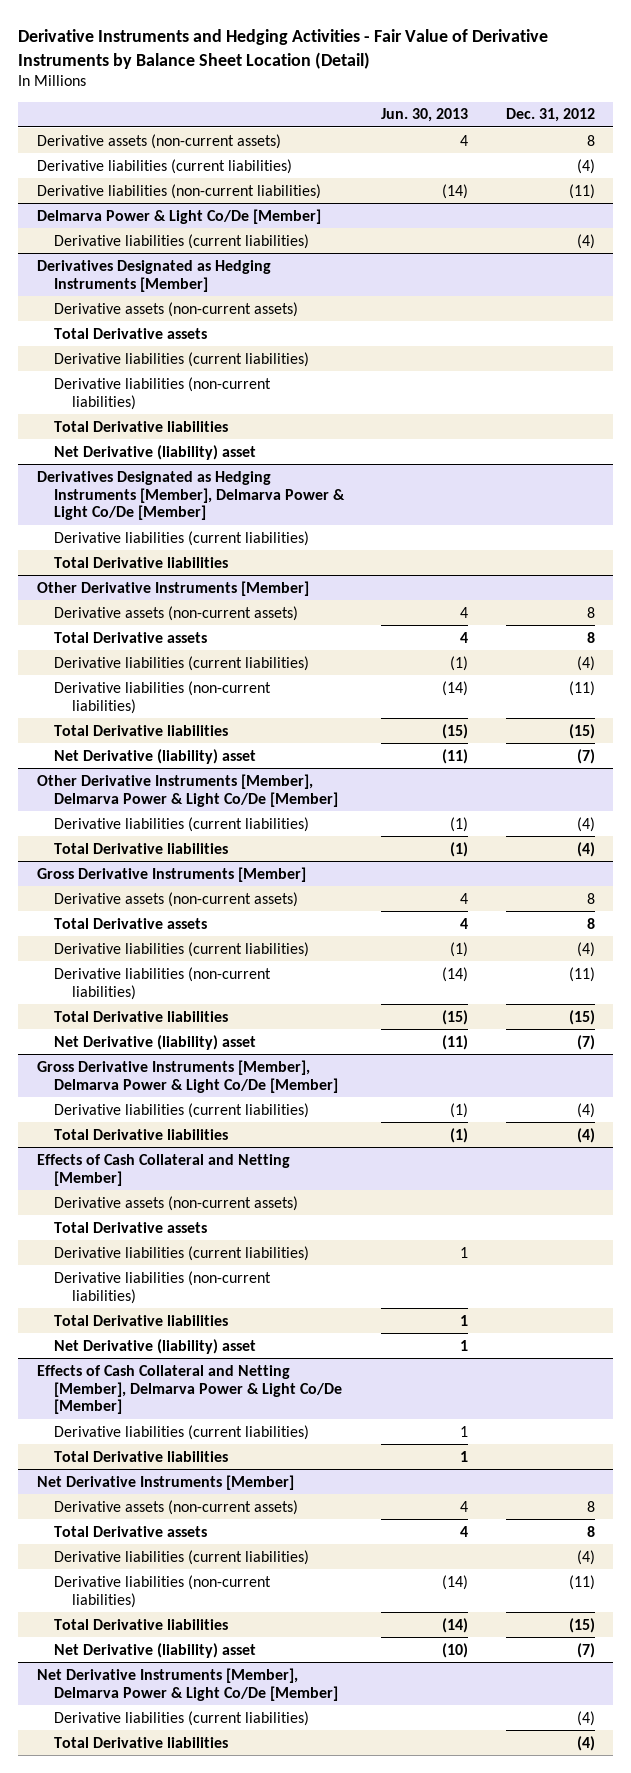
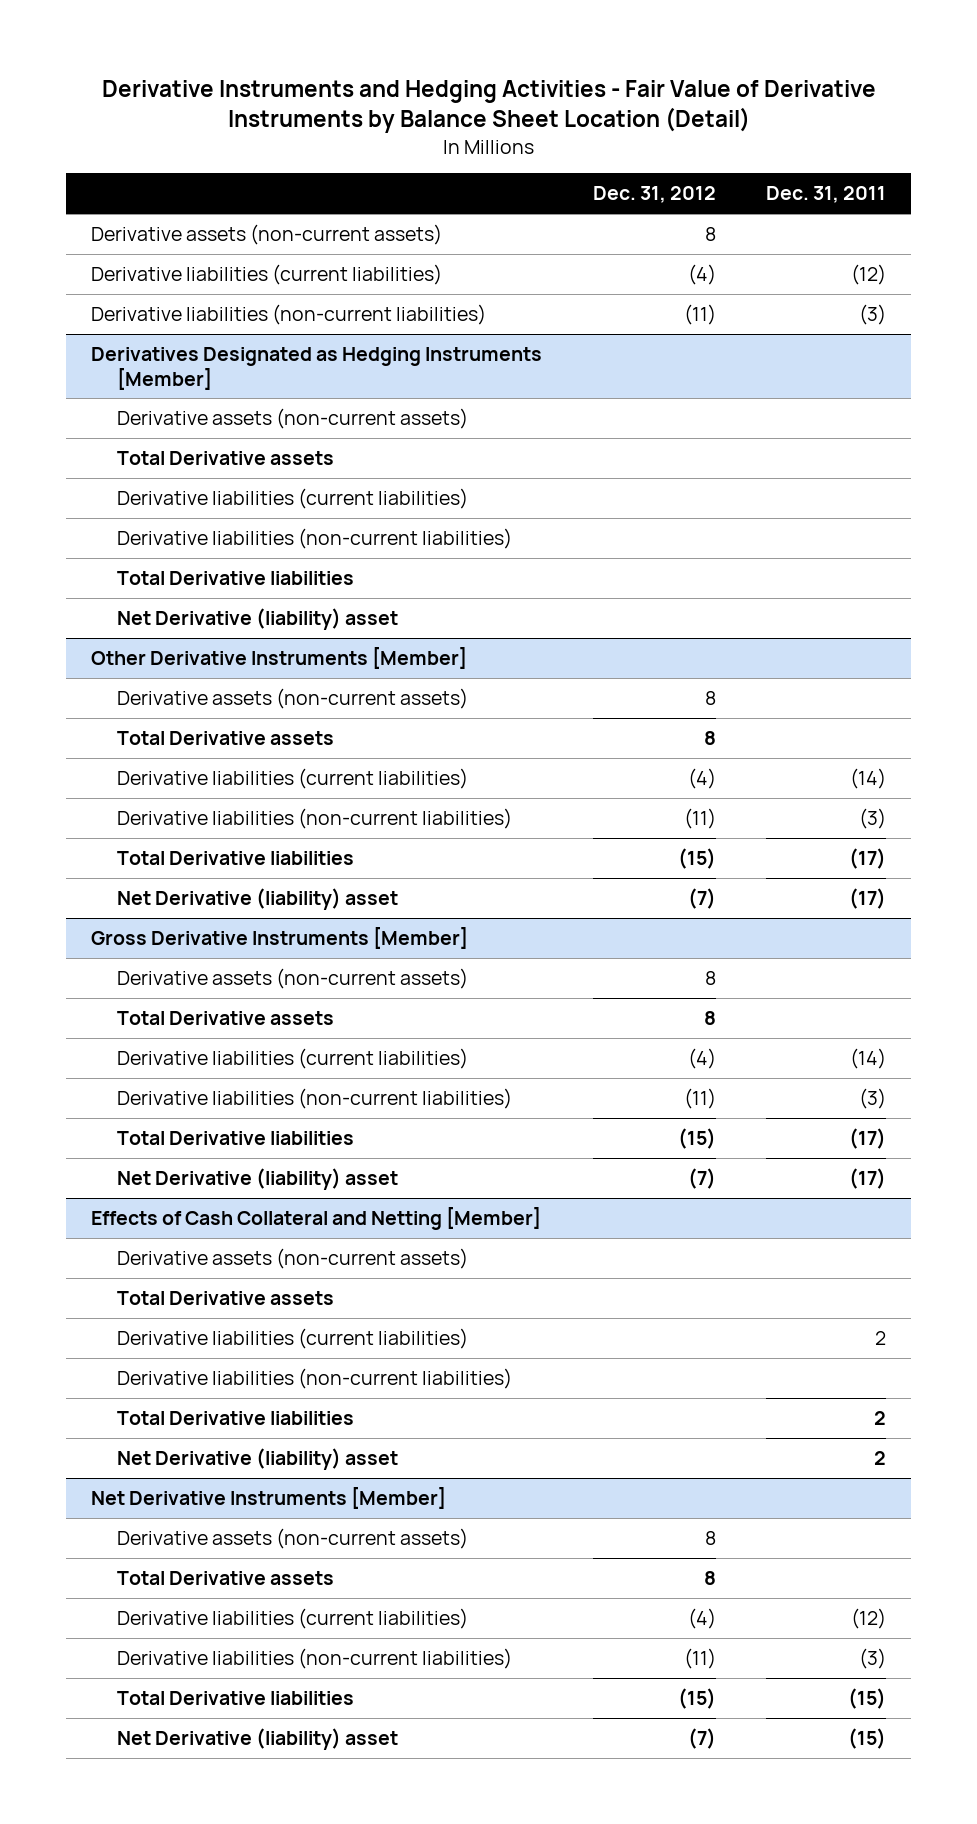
[381,108,469,123] Jun. 30, 2013 -> none
none -> [765,186,886,204] Dec. 31, 2011
[36,208,321,224] Delmarva Power & Light Co/De [Member] -> none
[54,233,310,249] Derivative liabilities (current liabilities) -> none
[36,470,346,521] Derivatives Designated as Hedging Instruments [Member], Delmarva Power & Light Co/De [Member] -> none
[54,530,310,546] Derivative liabilities (current liabilities) -> none
[54,556,229,568] Total Derivative liabilities -> none
[36,773,339,807] Other Derivative Instruments [Member], Delmarva Power & Light Co/De [Member] -> none
[54,816,310,832] Derivative liabilities (current liabilities) -> none
[54,842,229,854] Total Derivative liabilities -> none
[36,1059,339,1093] Gross Derivative Instruments [Member], Delmarva Power & Light Co/De [Member] -> none
[54,1102,310,1118] Derivative liabilities (current liabilities) -> none
[54,1128,229,1140] Total Derivative liabilities -> none
[36,1364,343,1415] Effects of Cash Collateral and Netting [Member], Delmarva Power & Light Co/De [Member] -> none
[54,1424,310,1440] Derivative liabilities (current liabilities) -> none
[54,1450,229,1462] Total Derivative liabilities -> none
[36,1667,339,1701] Net Derivative Instruments [Member], Delmarva Power & Light Co/De [Member] -> none
[54,1710,310,1726] Derivative liabilities (current liabilities) -> none
[54,1736,229,1748] Total Derivative liabilities -> none

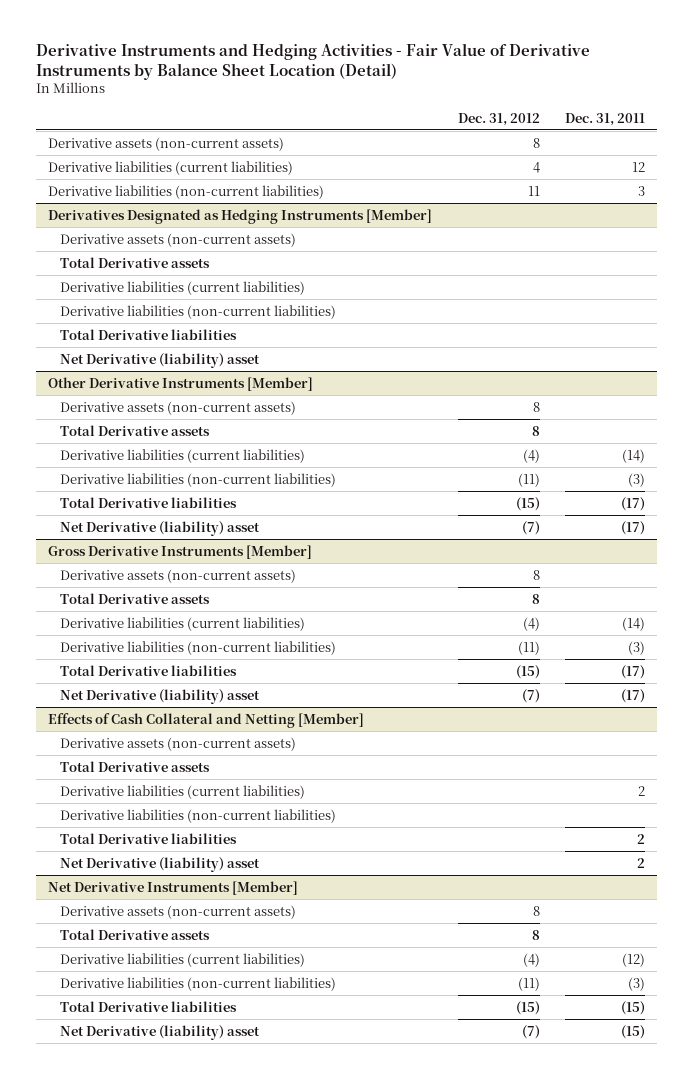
[687,264,716,286] (4) -> [532,161,540,173] 4
[850,264,886,286] (12) -> [631,161,645,172] 12
[683,304,716,326] (11) -> [527,185,540,196] 11
[858,304,886,326] (3) -> [637,185,645,196] 3

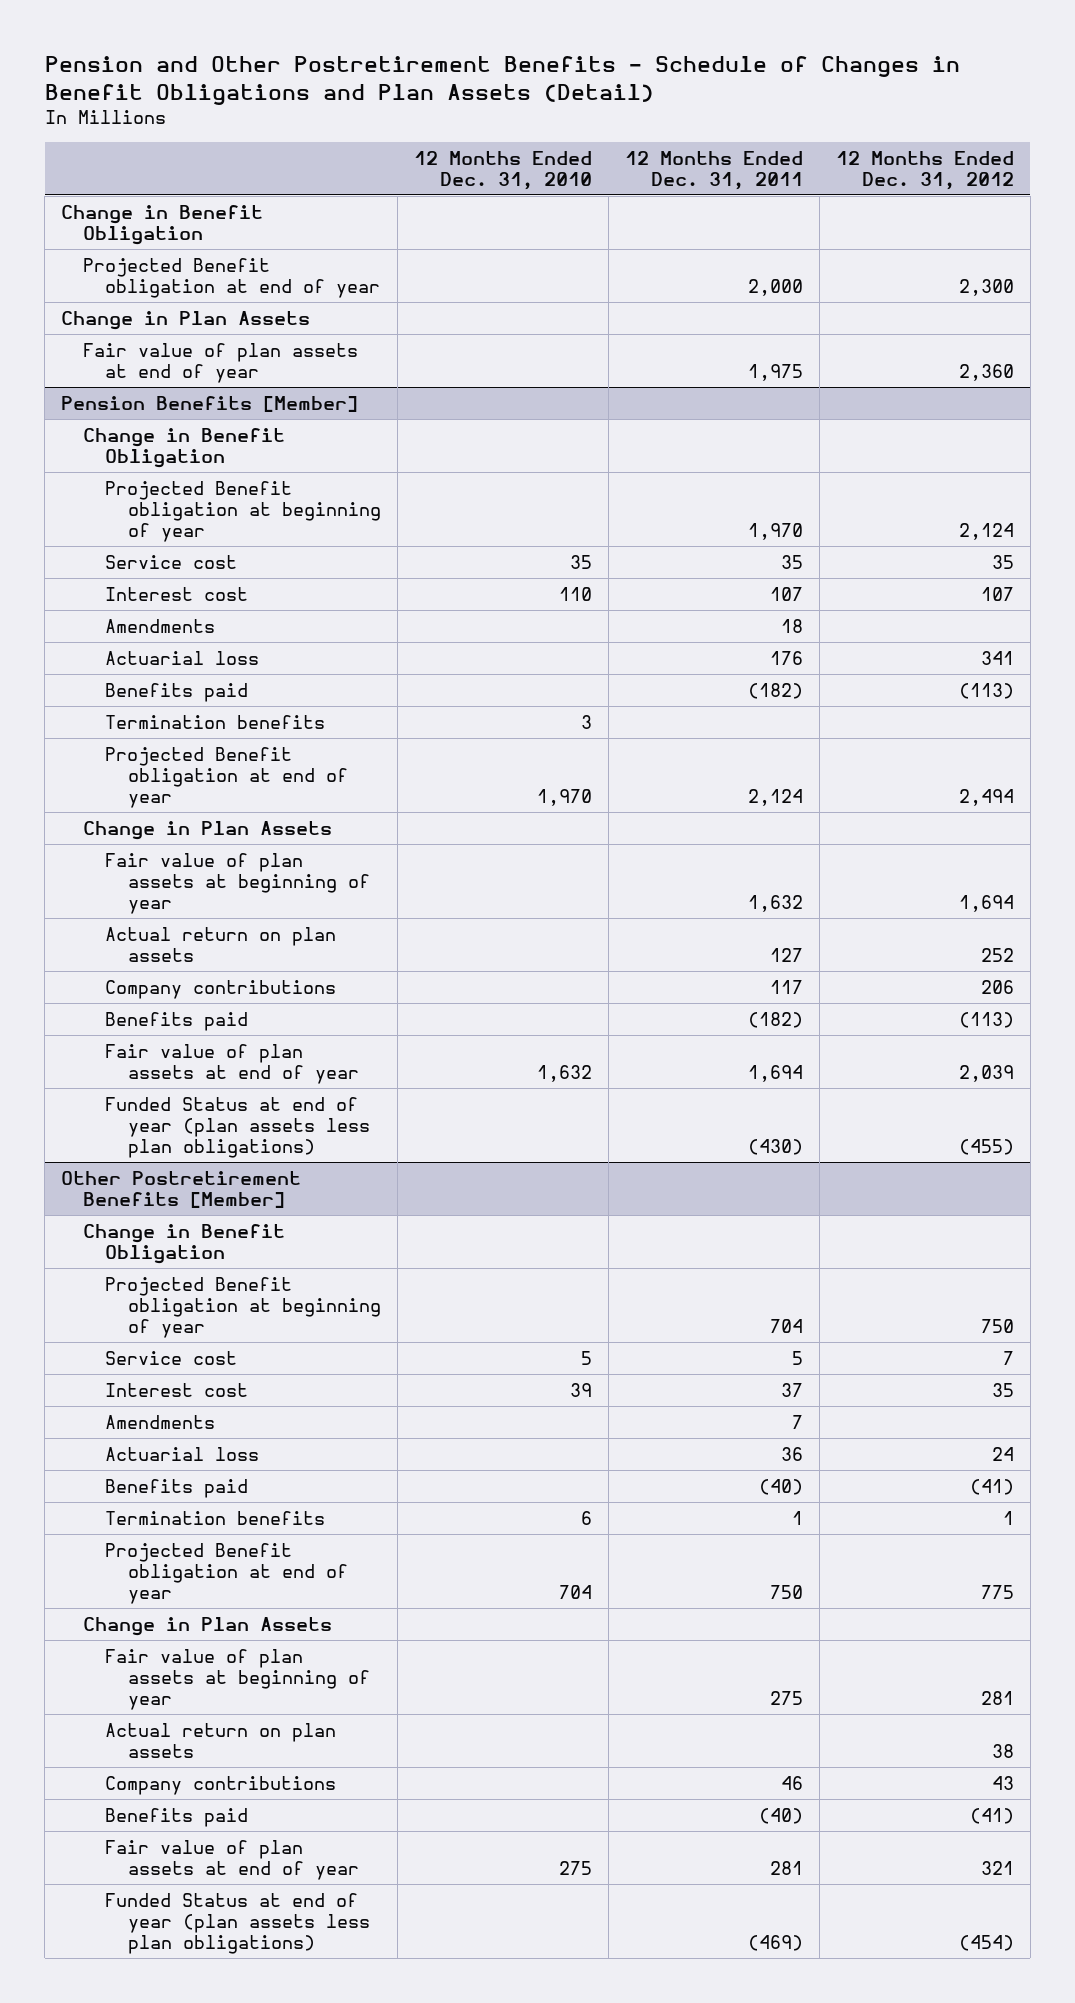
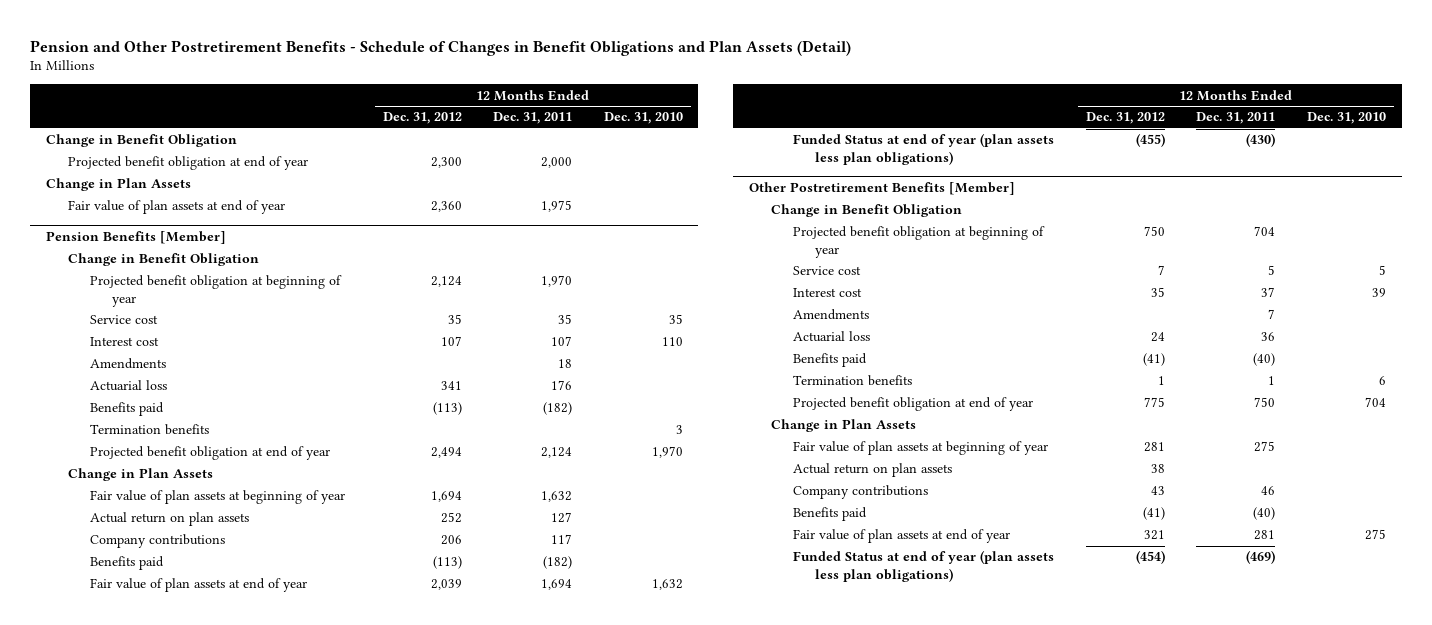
[83,257,381,298] Projected Benefit obligation at end of year -> [67,156,308,171] Projected benefit obligation at end of year
[105,480,381,542] Projected Benefit obligation at beginning of year -> [90,275,343,307] Projected benefit obligation at beginning of year
[105,746,348,808] Projected Benefit obligation at end of year -> [90,446,331,461] Projected benefit obligation at end of year
[105,1276,381,1338] Projected Benefit obligation at beginning of year -> [793,226,1046,258] Projected benefit obligation at beginning of year
[105,1542,348,1604] Projected Benefit obligation at end of year -> [793,397,1034,412] Projected benefit obligation at end of year

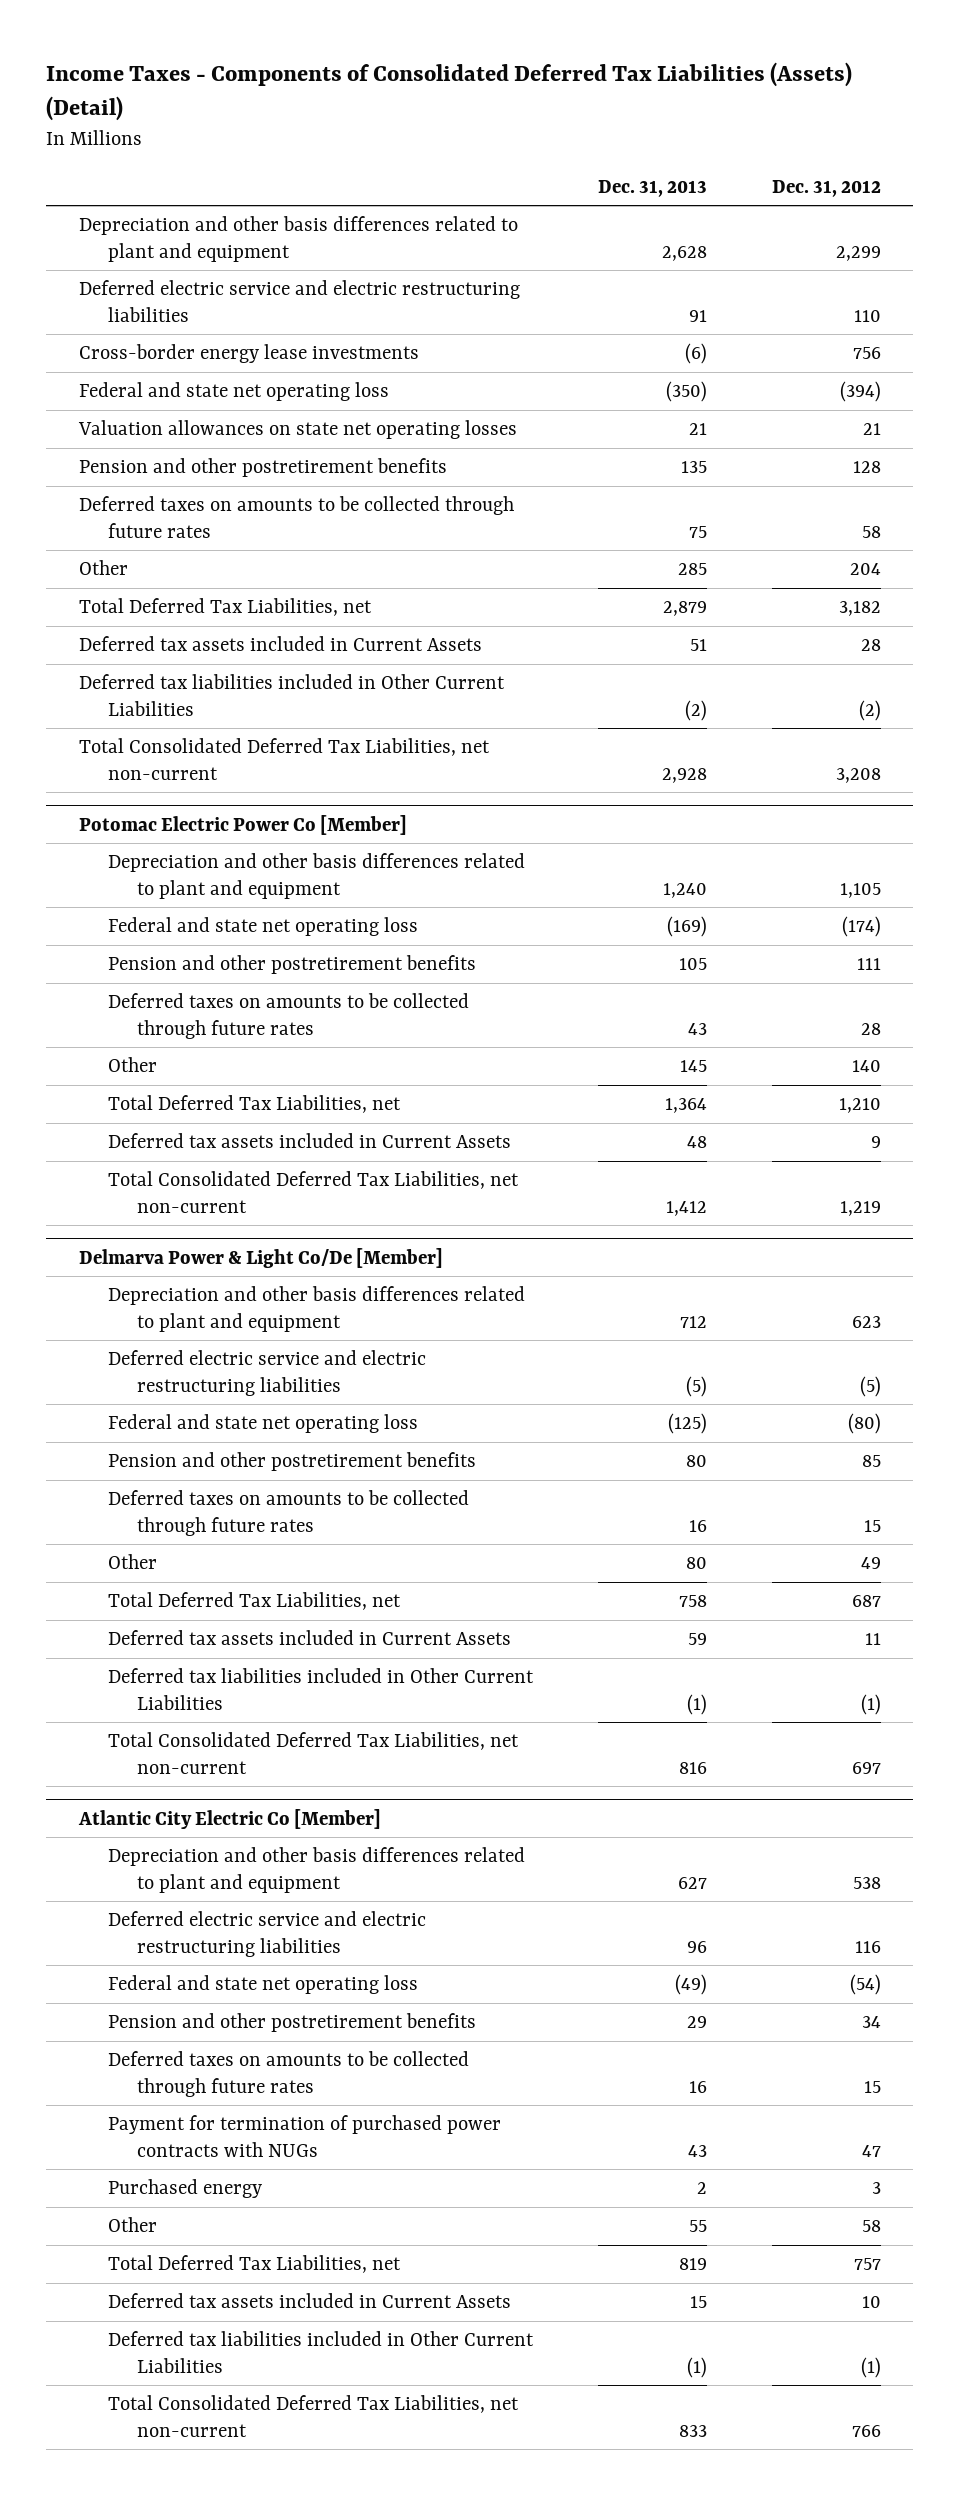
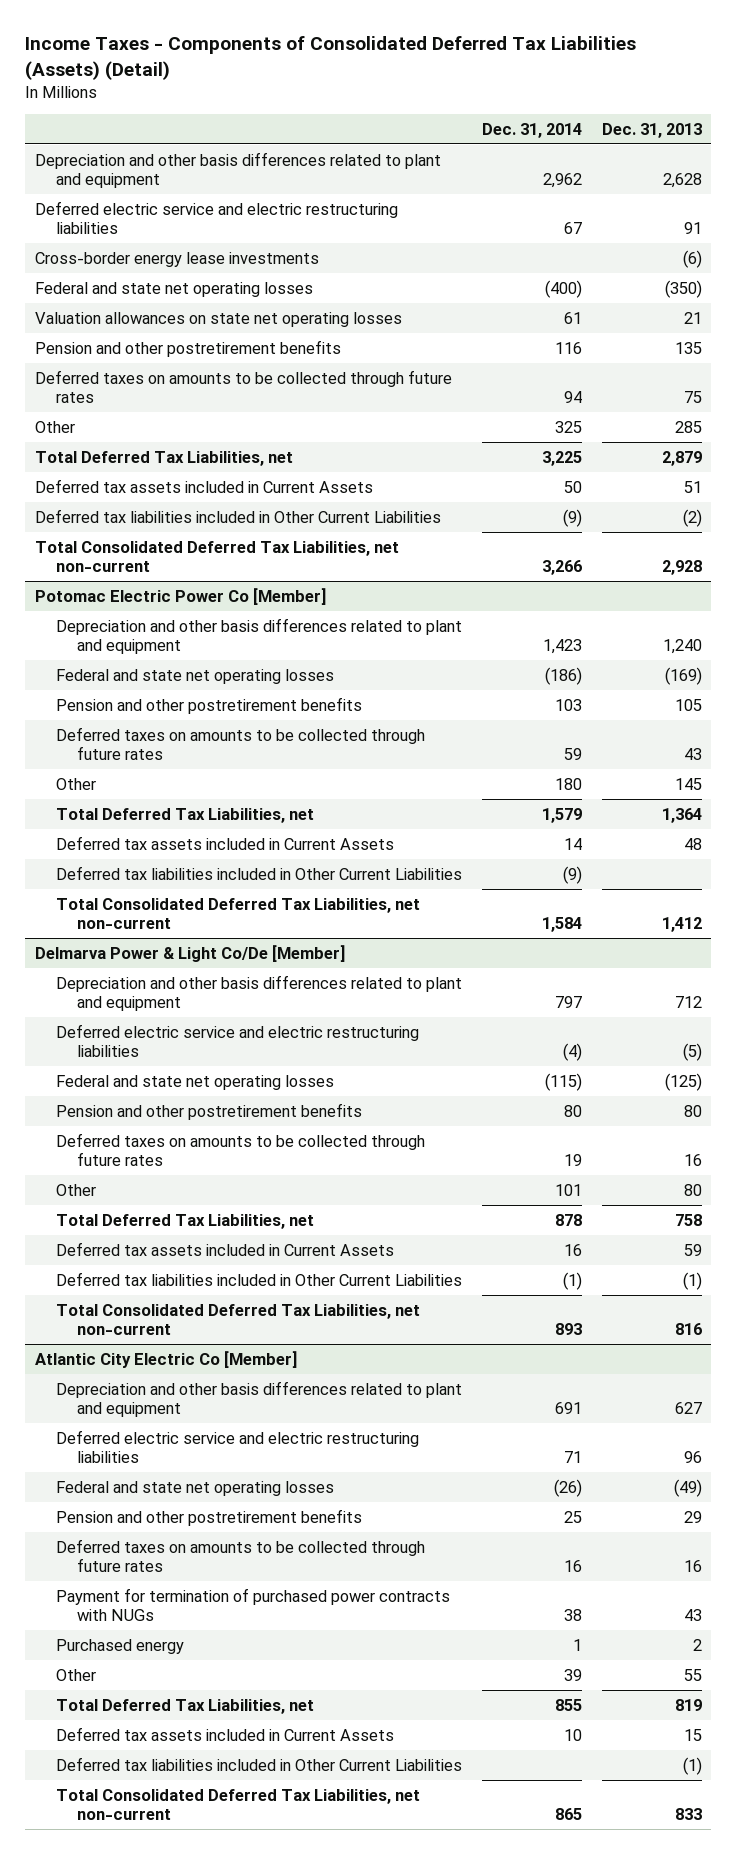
[771,179,881,197] Dec. 31, 2012 -> none
none -> [481,122,582,138] Dec. 31, 2014
[78,382,389,402] Federal and state net operating loss -> [34,281,313,297] Federal and state net operating losses
[108,917,419,937] Federal and state net operating loss -> [55,668,334,684] Federal and state net operating losses
none -> [55,865,462,880] Deferred tax liabilities included in Other Current Liabilities
[108,1414,419,1434] Federal and state net operating loss -> [55,1074,334,1090] Federal and state net operating losses
[108,1975,419,1995] Federal and state net operating loss -> [55,1480,334,1496] Federal and state net operating losses

